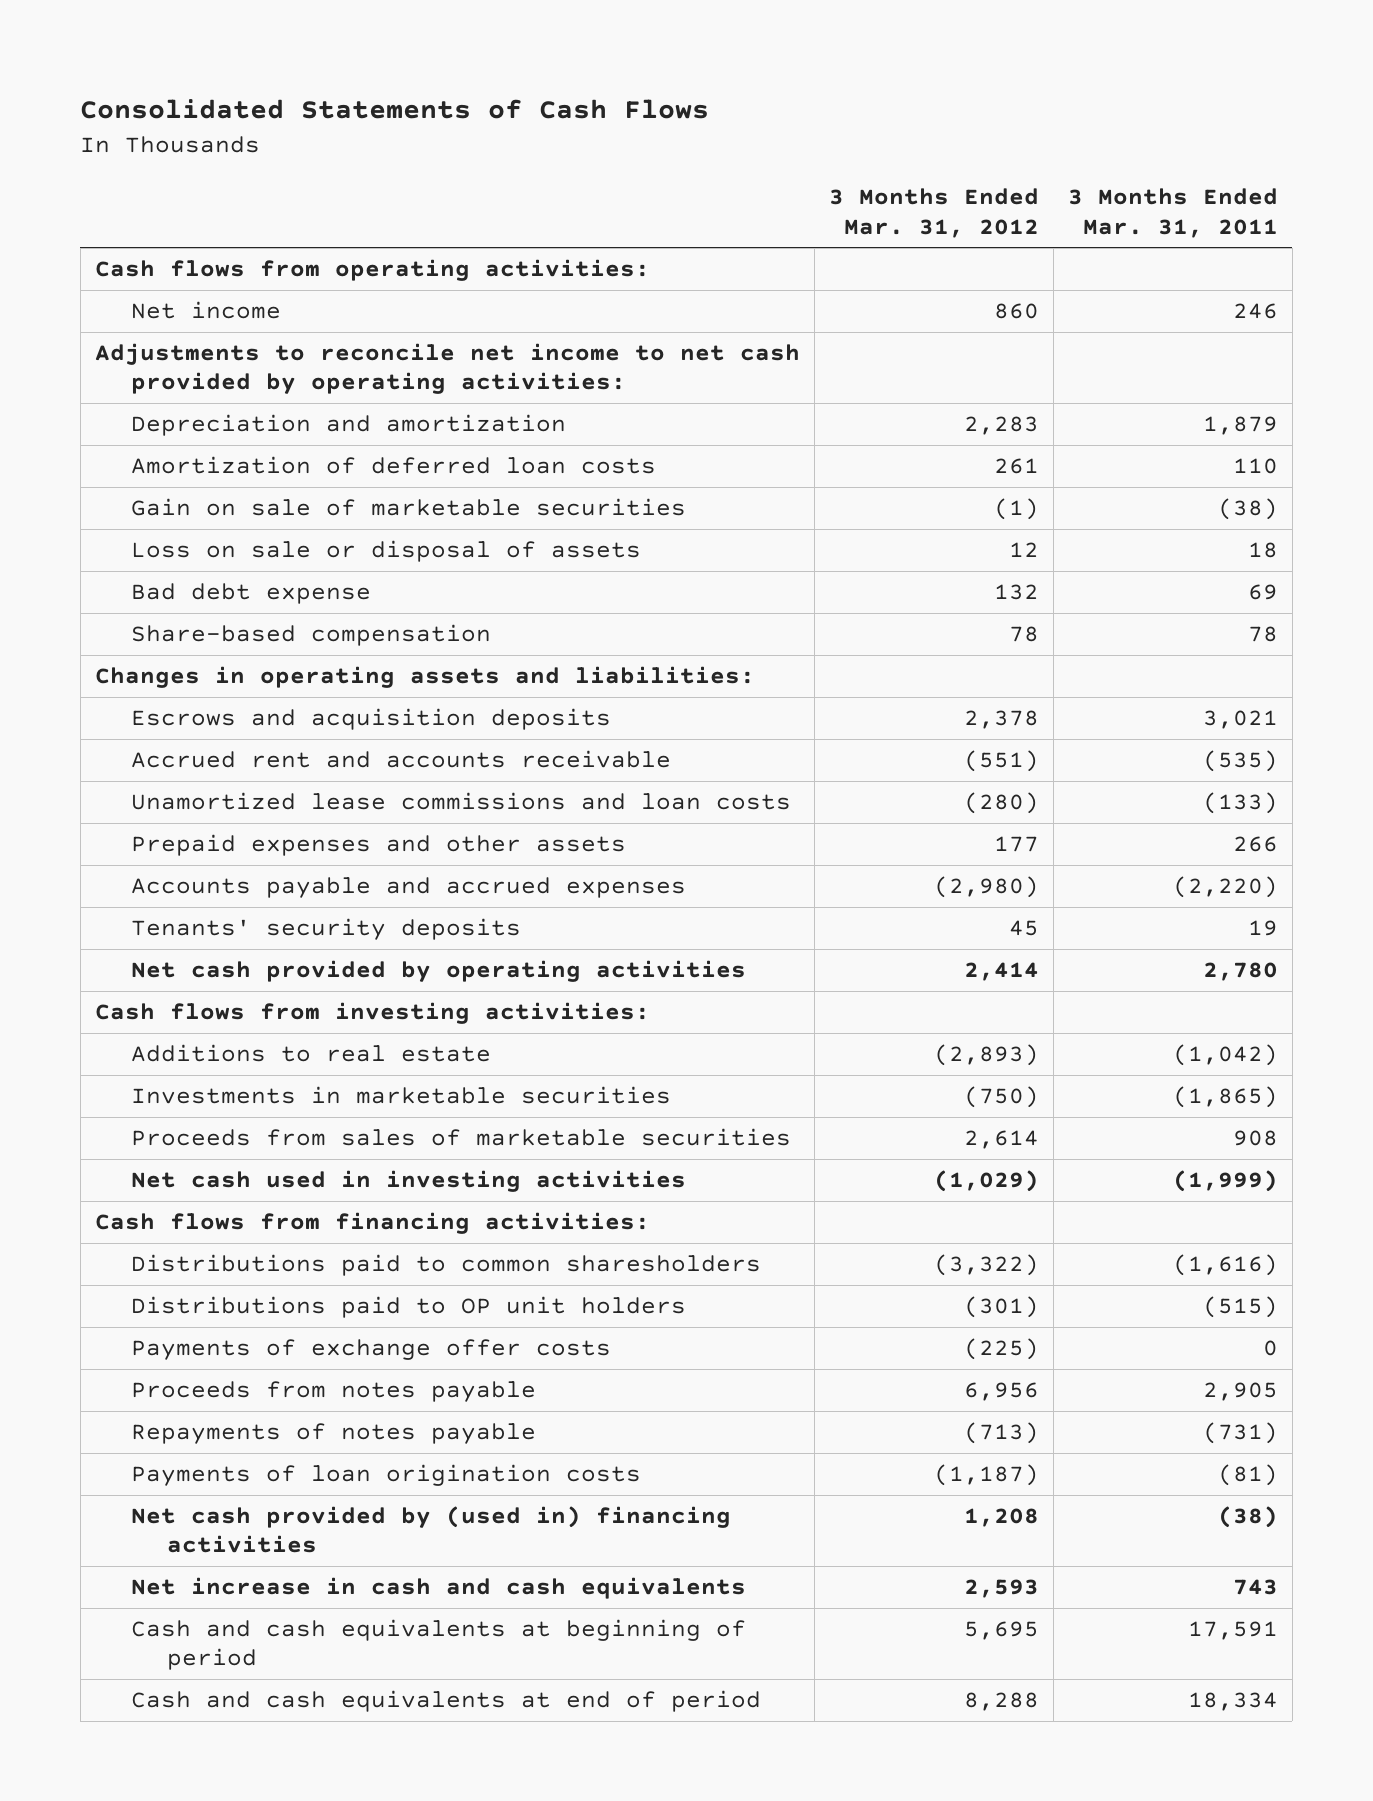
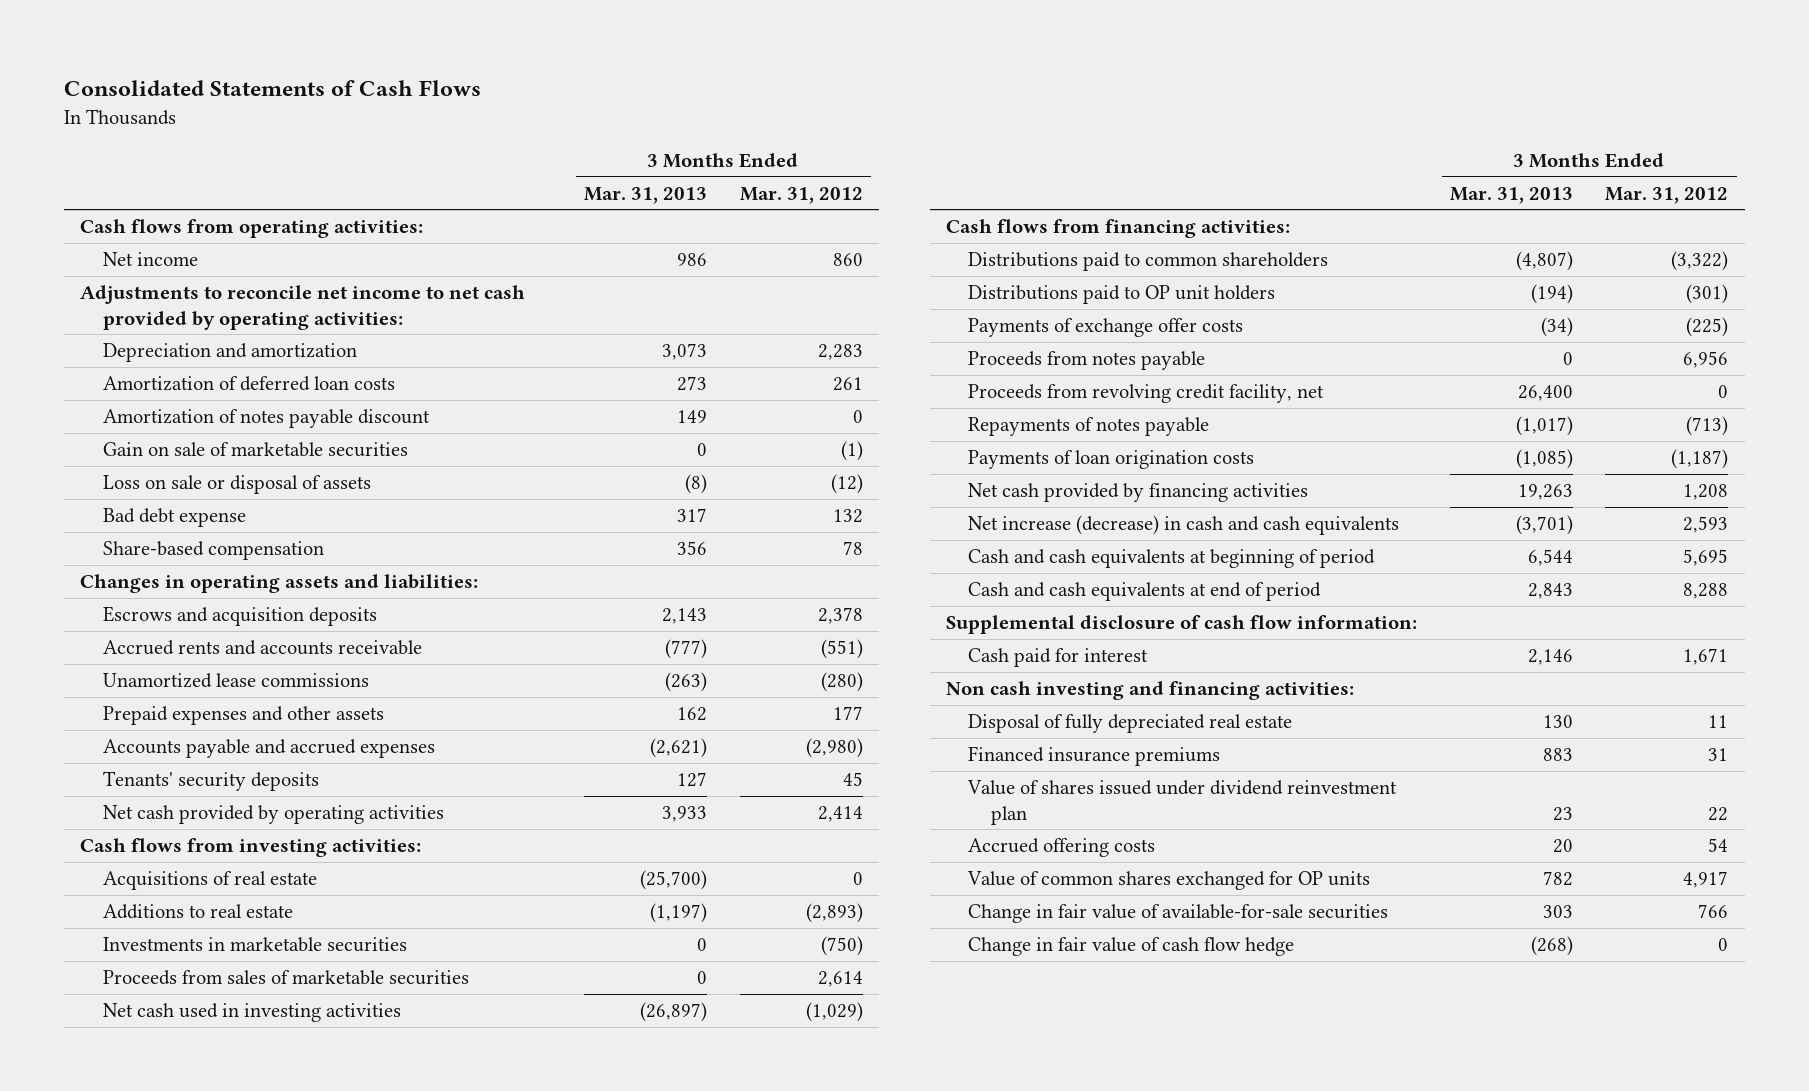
[1067,188,1278,238] 3 Months Ended Mar. 31, 2011 -> none
none -> [584,186,708,204] Mar. 31, 2013
none -> [102,409,430,429] Amortization of notes payable discount
[1008,542,1039,558] 12 -> [830,474,863,495] (12)
[130,750,671,769] Accrued rent and accounts receivable -> [102,640,422,656] Accrued rents and accounts receivable
[130,792,791,811] Unamortized lease commissions and loan costs -> [102,673,369,689] Unamortized lease commissions
none -> [102,871,317,891] Acquisitions of real estate
[130,1254,761,1277] Distributions paid to common sharesholders -> [968,252,1329,272] Distributions paid to common shareholders
none -> [968,384,1325,404] Proceeds from revolving credit facility, net
[130,1506,731,1554] Net cash provided by (used in) financing activities -> [968,483,1309,503] Net cash provided by financing activities
[130,1577,746,1600] Net increase in cash and cash equivalents -> [968,515,1400,536] Net increase (decrease) in cash and cash equivalents
none -> [946,615,1418,635] Supplemental disclosure of cash flow information:
none -> [968,648,1149,668] Cash paid for interest
none -> [946,681,1355,701] Non cash investing and financing activities:
none -> [968,714,1293,734] Disposal of fully depreciated real estate
none -> [968,746,1221,767] Financed insurance premiums
none -> [967,780,1398,825] Value of shares issued under dividend reinvestment plan
none -> [968,838,1156,858] Accrued offering costs
none -> [967,871,1371,891] Value of common shares exchanged for OP units
none -> [968,904,1389,924] Change in fair value of available-for-sale securities
none -> [968,937,1295,957] Change in fair value of cash flow hedge

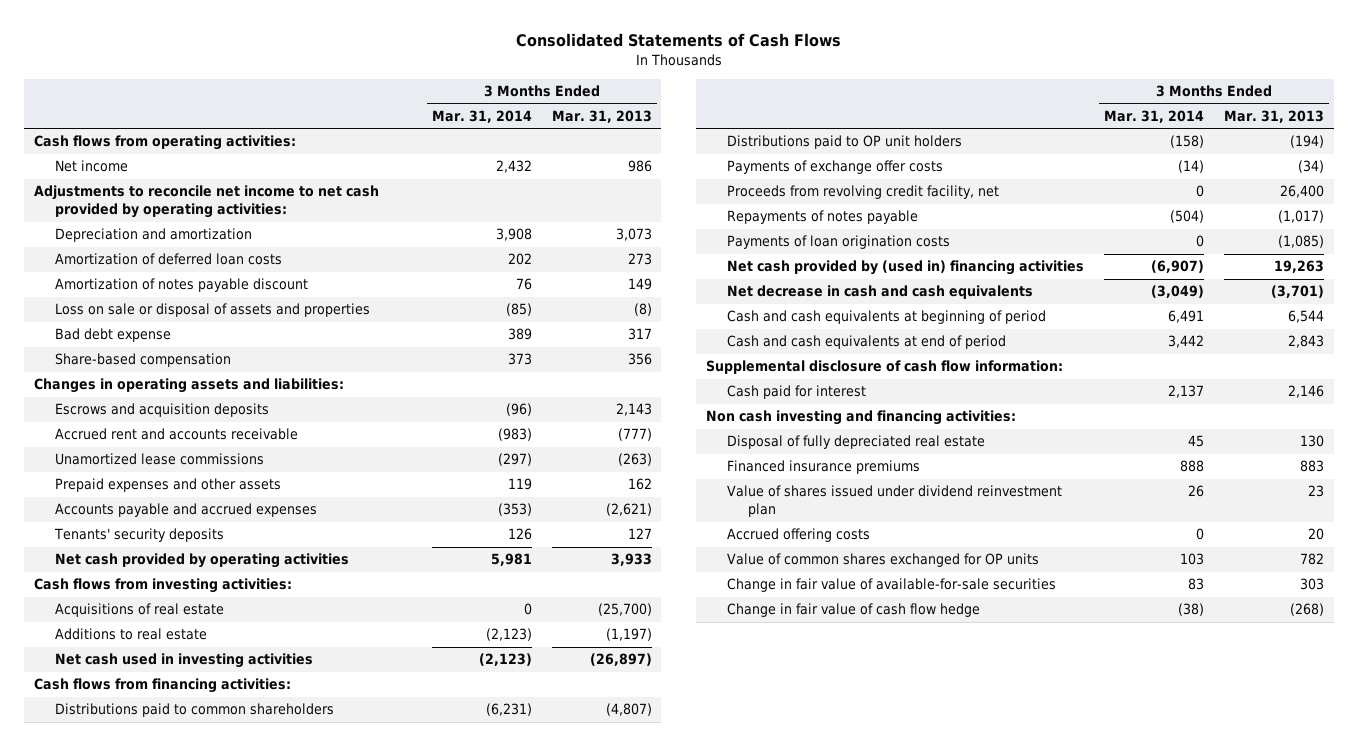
[739,186,863,204] Mar. 31, 2012 -> none
none -> [431,109,532,123] Mar. 31, 2014
[102,442,408,458] Gain on sale of marketable securities -> none
[102,475,371,495] Loss on sale or disposal of assets -> [55,303,371,318] Loss on sale or disposal of assets and properties
[102,640,422,656] Accrued rents and accounts receivable -> [55,428,299,441] Accrued rent and accounts receivable
[102,937,407,953] Investments in marketable securities -> none
[102,970,469,986] Proceeds from sales of marketable securities -> none
[968,351,1206,371] Proceeds from notes payable -> none
[968,483,1309,503] Net cash provided by financing activities -> [727,260,1085,276] Net cash provided by (used in) financing activities
[968,515,1400,536] Net increase (decrease) in cash and cash equivalents -> [727,285,1034,300] Net decrease in cash and cash equivalents

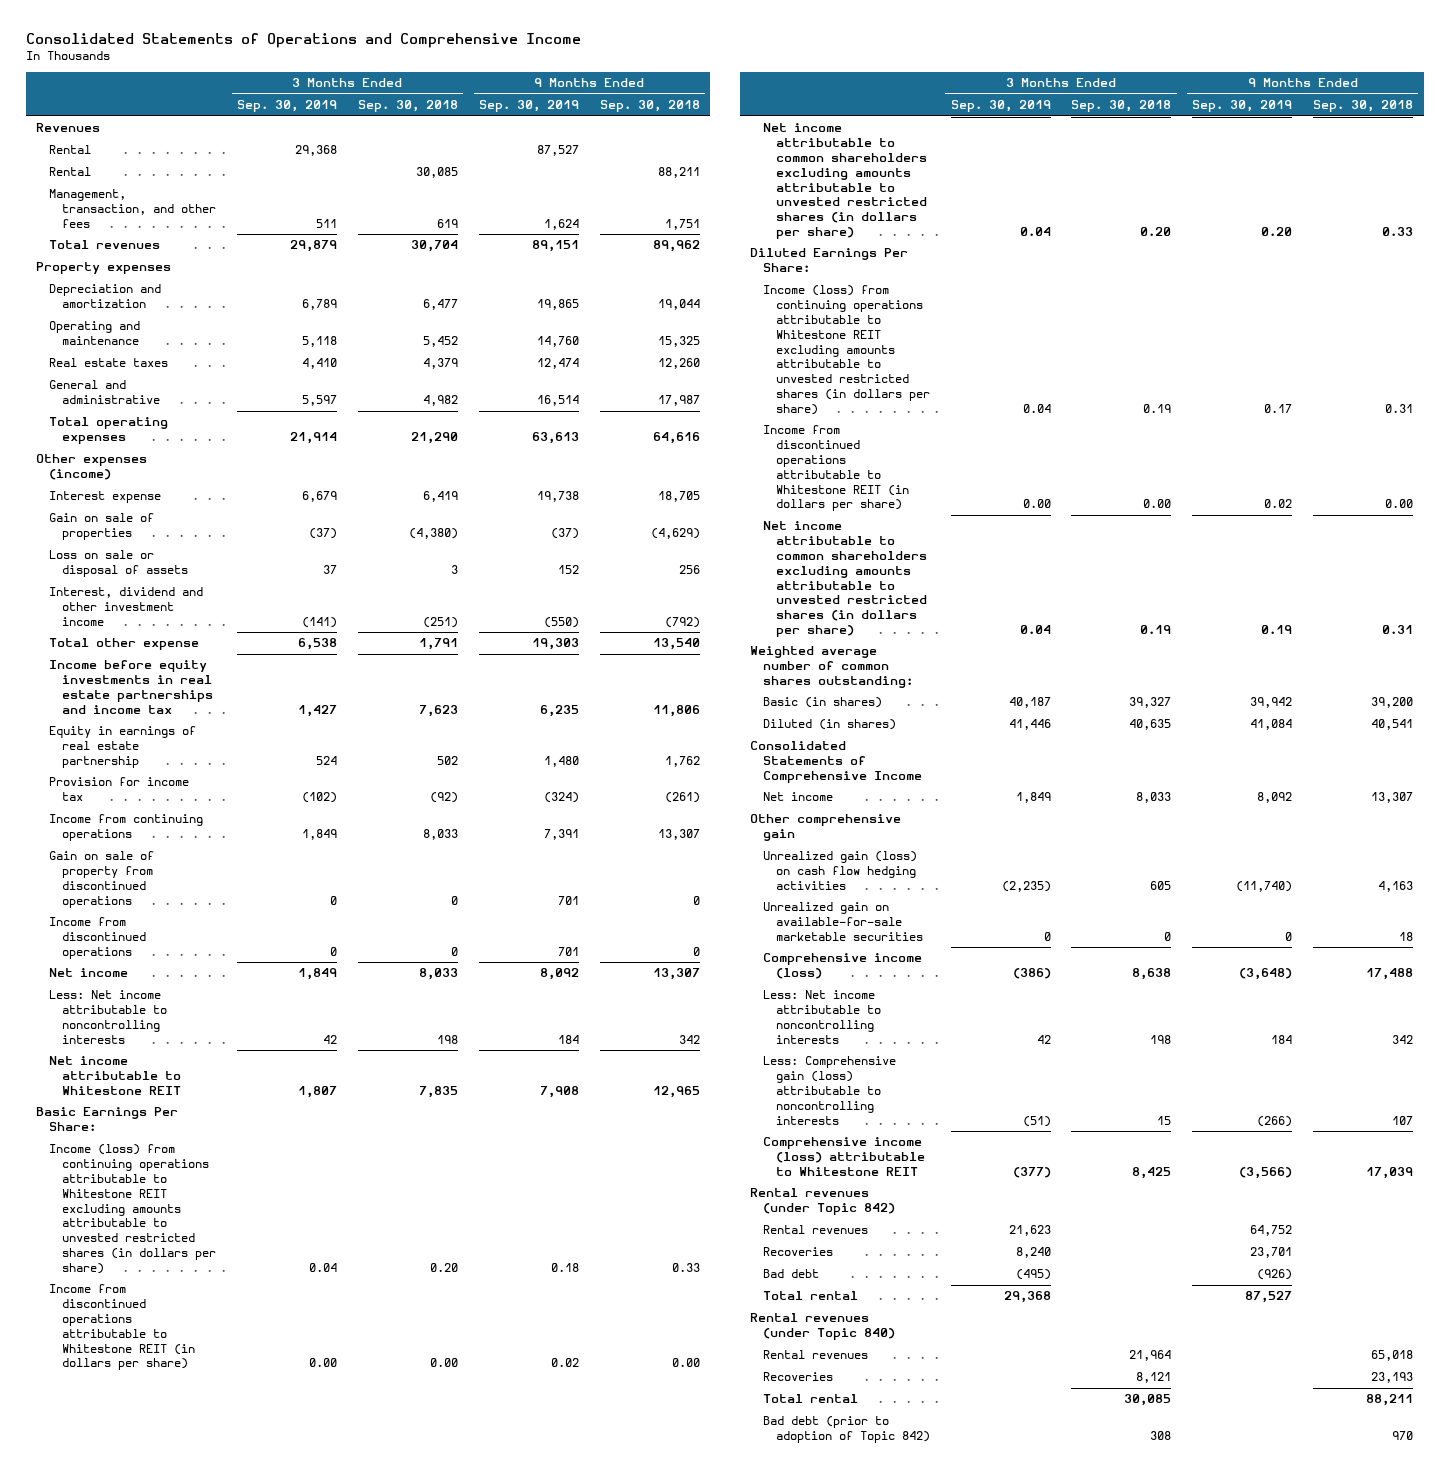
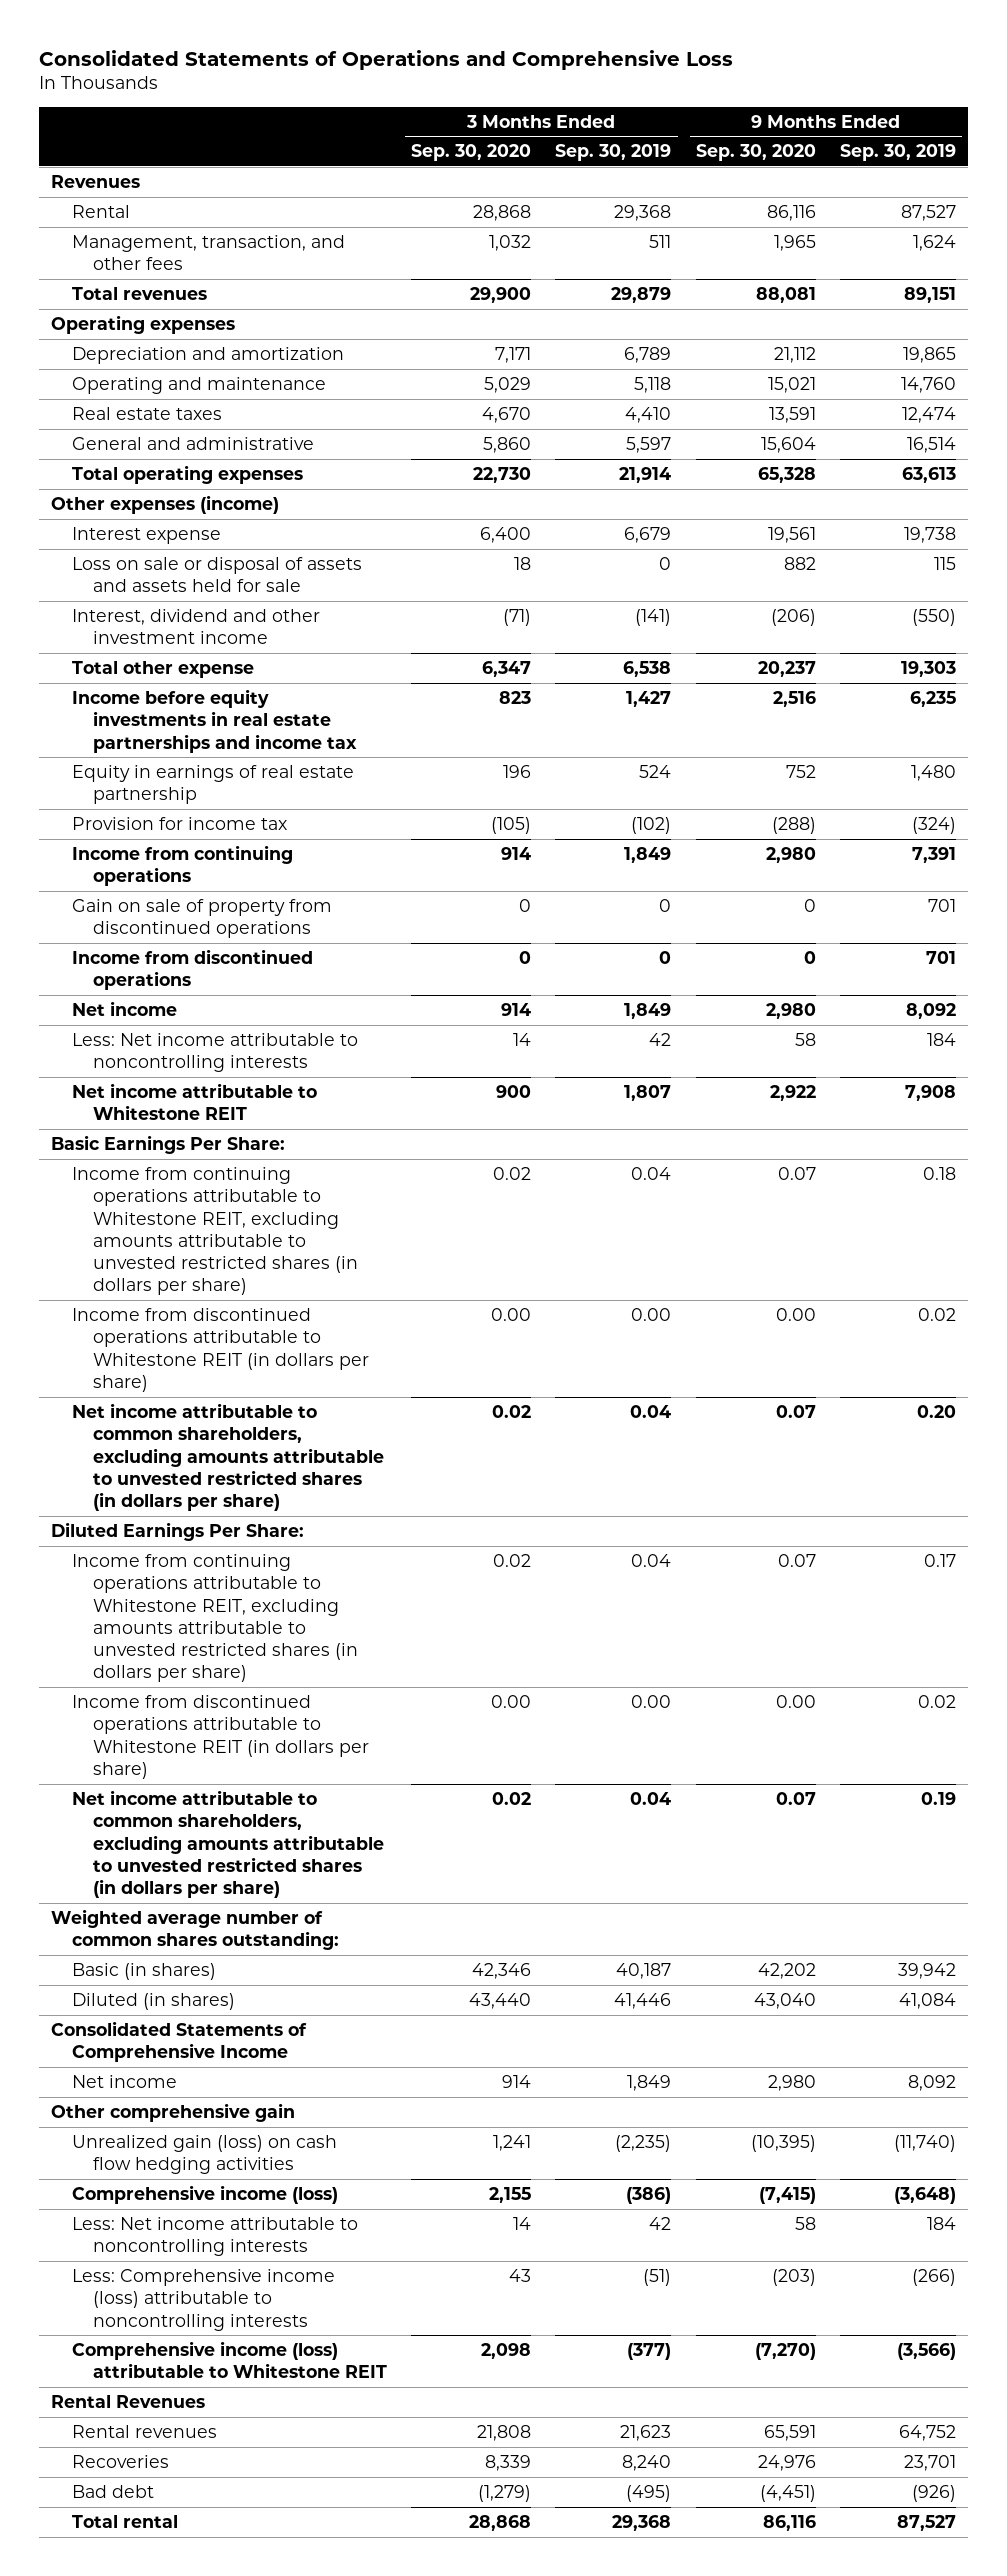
[25,33,581,49] Consolidated Statements of Operations and Comprehensive Income -> [38,49,733,70] Consolidated Statements of Operations and Comprehensive Loss
[357,100,458,113] Sep. 30, 2018 -> none
[599,100,700,113] Sep. 30, 2018 -> none
none -> [411,144,532,162] Sep. 30, 2020
none -> [695,144,816,162] Sep. 30, 2020
[49,167,92,177] Rental -> none
[36,262,172,275] Property expenses -> [50,314,235,334] Operating expenses
[49,513,155,541] Gain on sale of properties -> none
[49,550,189,578] Loss on sale or disposal of assets -> [71,556,362,593] Loss on sale or disposal of assets and assets held for sale
[323,565,338,575] 37 -> [659,556,672,570] 0
[557,565,579,575] 152 -> [934,556,957,570] 115
[49,1144,217,1274] Income (loss) from continuing operations attributable to Whitestone REIT excluding amounts attributable to unvested restricted shares (in dollars per share) -> [71,1166,358,1296] Income from continuing operations attributable to Whitestone REIT, excluding amounts attributable to unvested restricted shares (in dollars per share)
[762,123,927,239] Net income attributable to common shareholders excluding amounts attributable to unvested restricted shares (in dollars per share) -> [71,1402,384,1512] Net income attributable to common shareholders, excluding amounts attributable to unvested restricted shares (in dollars per share)
[762,285,930,415] Income (loss) from continuing operations attributable to Whitestone REIT excluding amounts attributable to unvested restricted shares (in dollars per share) -> [71,1553,358,1683] Income from continuing operations attributable to Whitestone REIT, excluding amounts attributable to unvested restricted shares (in dollars per share)
[762,521,927,637] Net income attributable to common shareholders excluding amounts attributable to unvested restricted shares (in dollars per share) -> [71,1789,384,1899] Net income attributable to common shareholders, excluding amounts attributable to unvested restricted shares (in dollars per share)
[762,902,923,941] Unrealized gain on available-for-sale marketable securities -> none
[762,1056,896,1125] Less: Comprehensive gain (loss) attributable to noncontrolling interests -> [71,2268,335,2331] Less: Comprehensive income (loss) attributable to noncontrolling interests
[749,1188,895,1216] Rental revenues (under Topic 842) -> [50,2394,205,2408] Rental Revenues
[749,1313,895,1341] Rental revenues (under Topic 840) -> none
[762,1350,868,1360] Rental revenues -> none
[762,1372,833,1382] Recoveries -> none
[762,1394,858,1404] Total rental -> none
[762,1416,930,1444] Bad debt (prior to adoption of Topic 842) -> none

